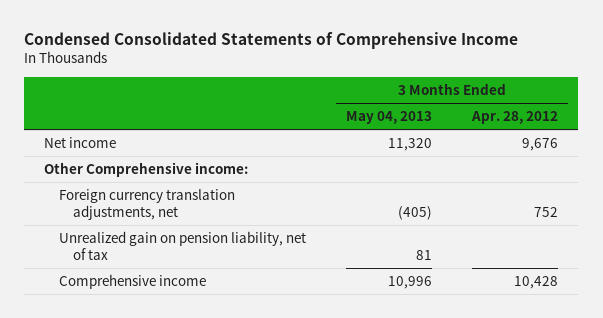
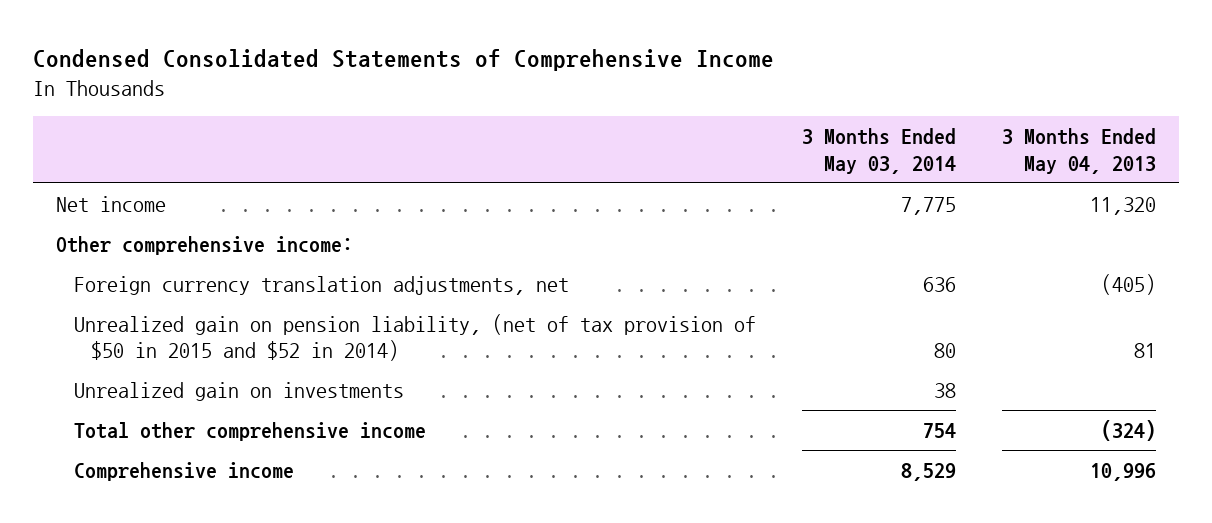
[471,111,559,125] Apr. 28, 2012 -> none
none -> [801,128,956,174] 3 Months Ended May 03, 2014
[44,162,249,178] Other Comprehensive income: -> [56,235,354,255] Other comprehensive income:
[58,231,306,261] Unrealized gain on pension liability, net of tax -> [73,313,756,362] Unrealized gain on pension liability, (net of tax provision of $50 in 2015 and $52 in 2014)
none -> [73,381,404,401] Unrealized gain on investments
none -> [73,421,426,441] Total other comprehensive income

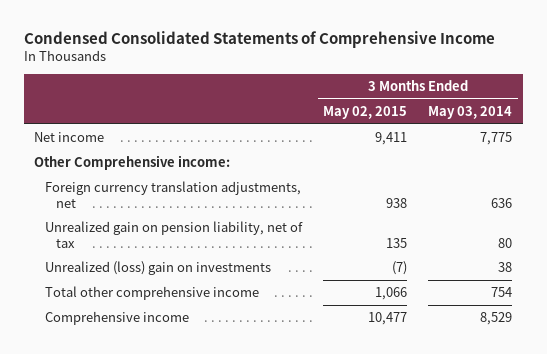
[1001,128,1156,174] 3 Months Ended May 04, 2013 -> none
none -> [323,106,408,120] May 02, 2015
[56,235,354,255] Other comprehensive income: -> [34,155,231,171] Other Comprehensive income:
[73,313,756,362] Unrealized gain on pension liability, (net of tax provision of $50 in 2015 and $52 in 2014) -> [45,221,304,248] Unrealized gain on pension liability, net of tax
[73,381,404,401] Unrealized gain on investments -> [45,261,272,276] Unrealized (loss) gain on investments

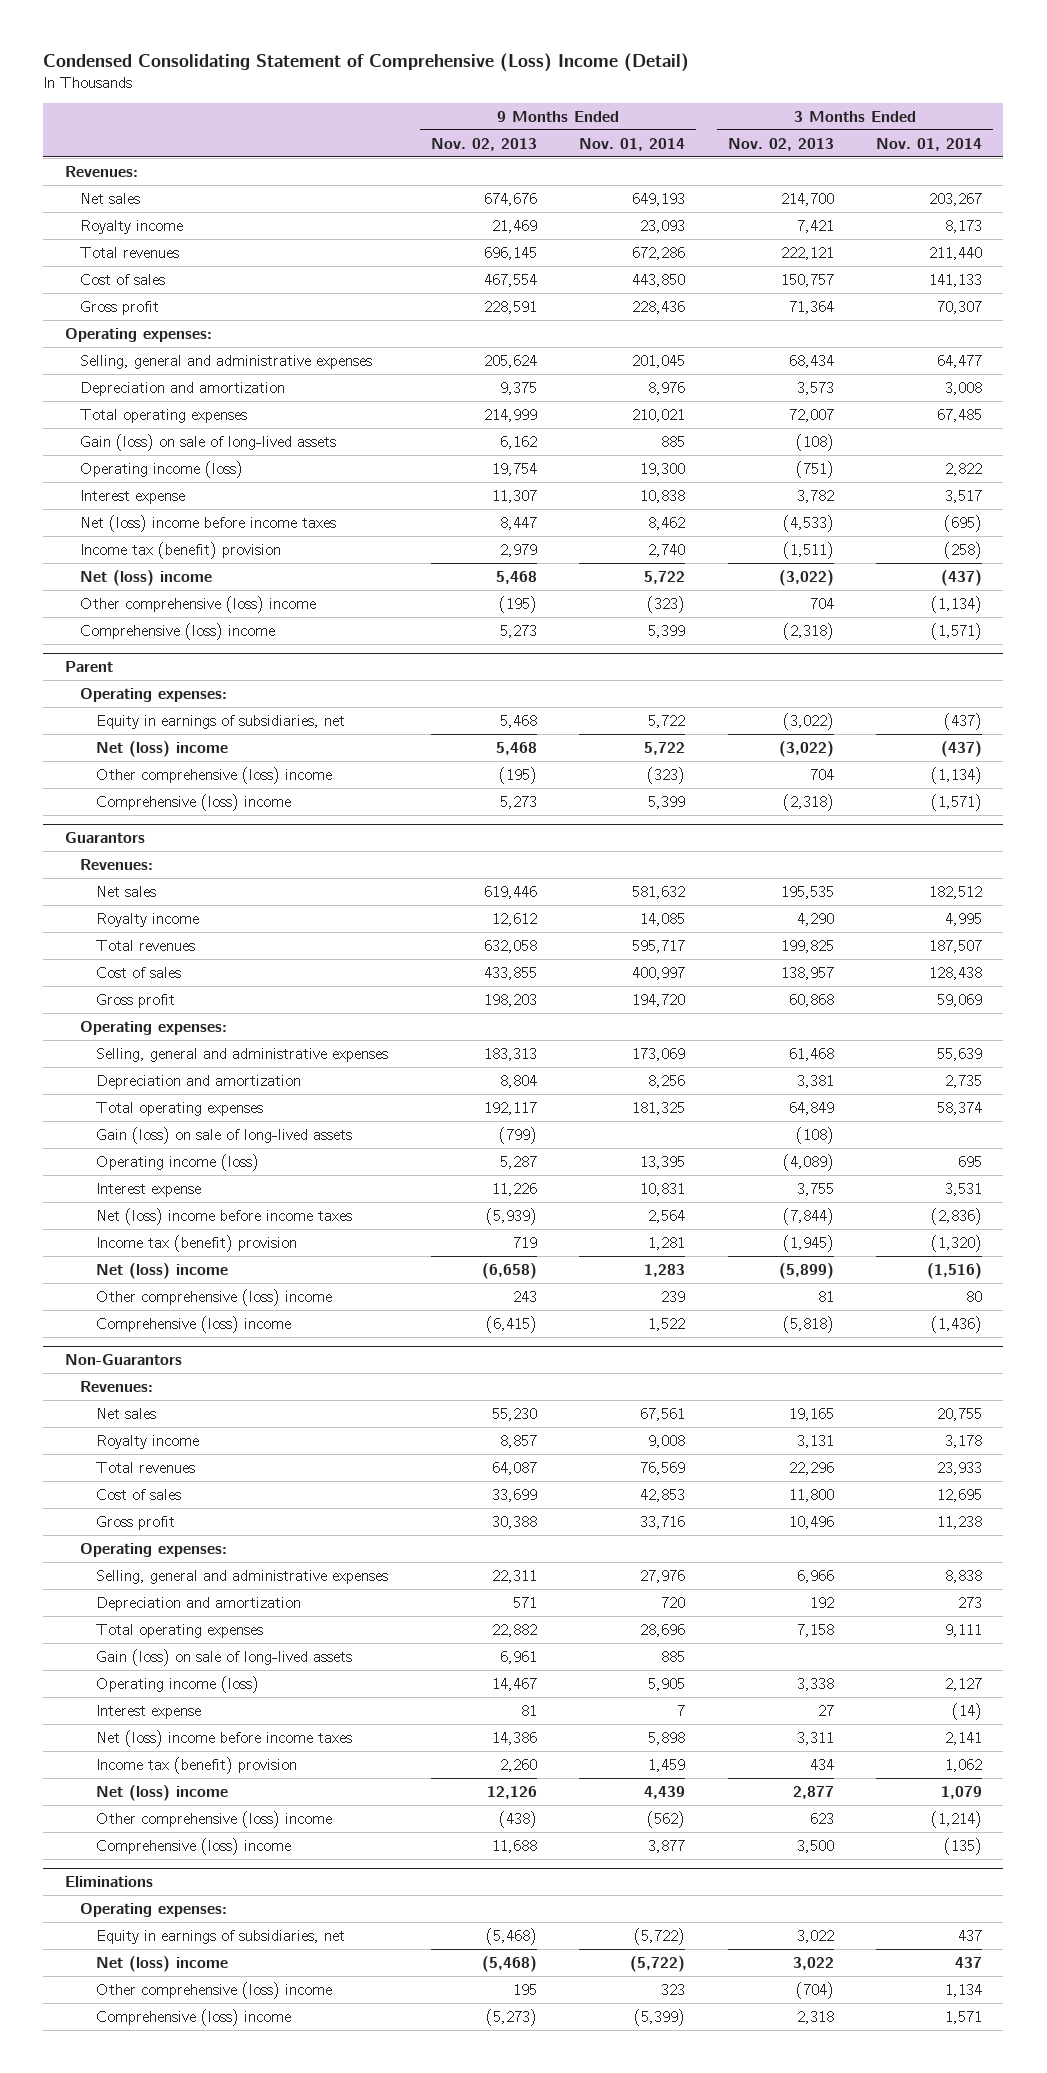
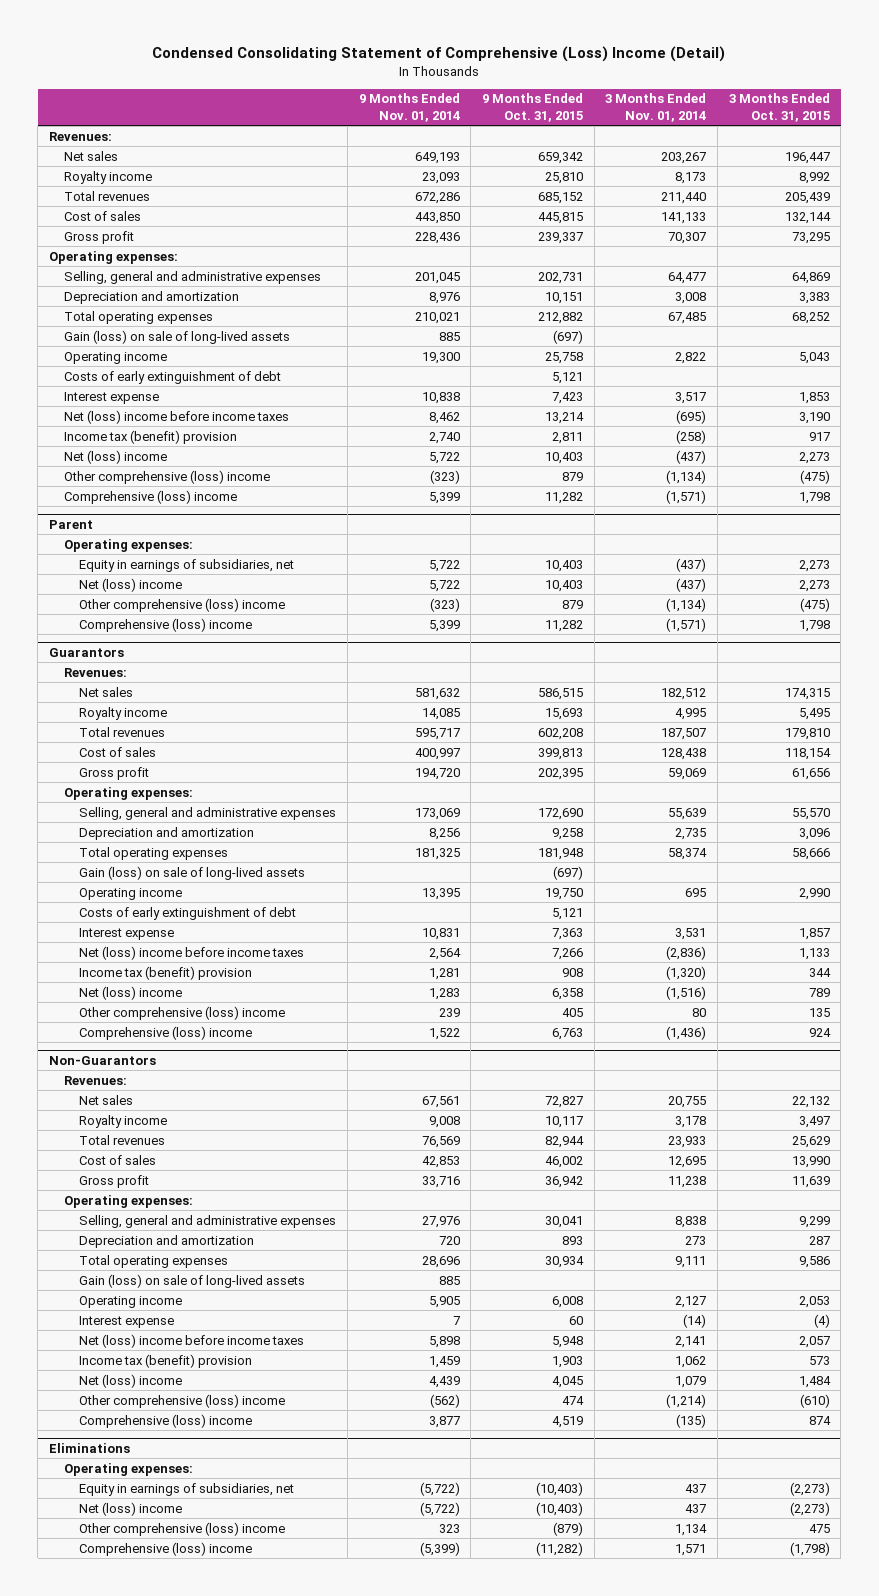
[430,137,537,151] Nov. 02, 2013 -> none
[727,137,834,151] Nov. 02, 2013 -> none
none -> [482,93,584,122] 9 Months Ended Oct. 31, 2015
none -> [728,93,830,122] 3 Months Ended Oct. 31, 2015
[80,460,244,478] Operating income (loss) -> [64,351,168,364] Operating income
none -> [64,370,282,384] Costs of early extinguishment of debt
[96,1153,260,1171] Operating income (loss) -> [79,887,183,900] Operating income
none -> [79,906,297,920] Costs of early extinguishment of debt
[96,1675,260,1693] Operating income (loss) -> [79,1295,183,1308] Operating income

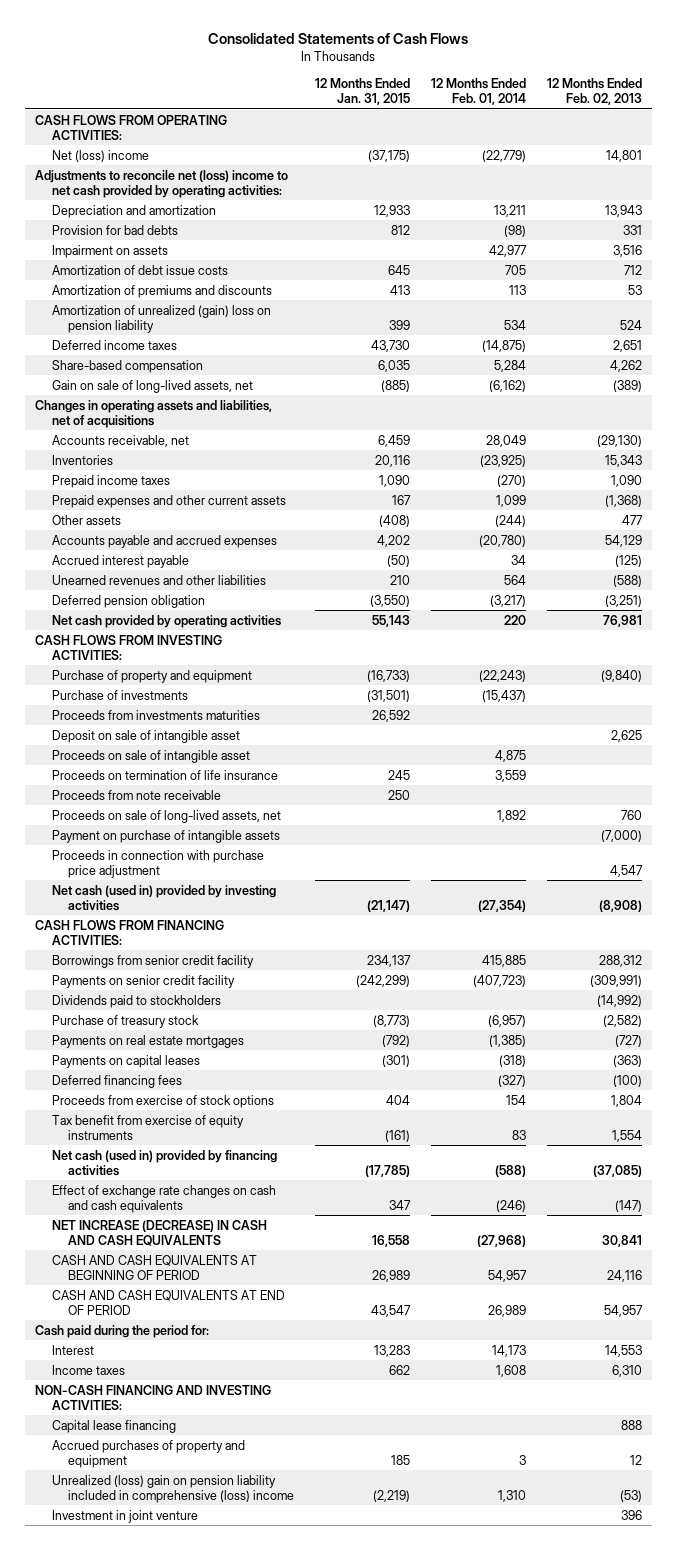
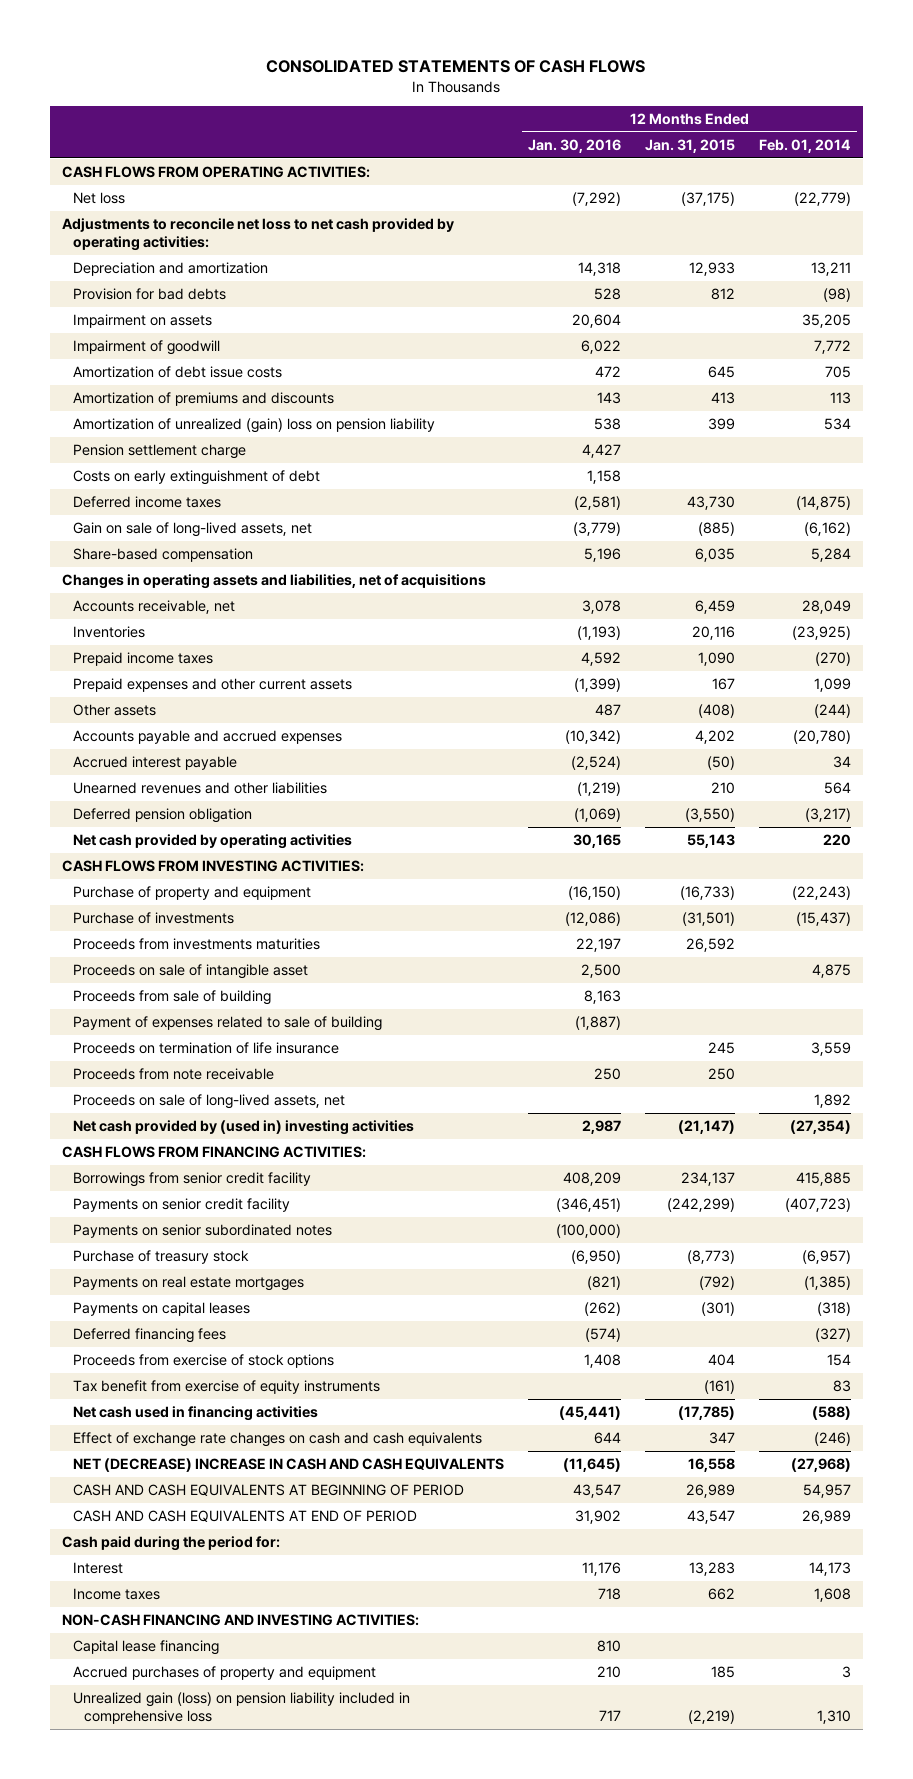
[208,33,469,45] Consolidated Statements of Cash Flows -> [266,60,646,74] CONSOLIDATED STATEMENTS OF CASH FLOWS
[546,78,642,106] 12 Months Ended Feb. 02, 2013 -> none
none -> [528,138,622,153] Jan. 30, 2016
[51,149,149,162] Net (loss) income -> [73,192,126,205] Net loss
[35,169,289,198] Adjustments to reconcile net (loss) income to net cash provided by operating activities: -> [61,218,454,251] Adjustments to reconcile net loss to net cash provided by operating activities:
[488,244,527,257] 42,977 -> [802,314,852,329] 35,205
none -> [73,340,221,356] Impairment of goodwill
none -> [73,444,247,460] Pension settlement charge
none -> [73,470,321,486] Costs on early extinguishment of debt
[51,359,203,373] Share-based compensation -> [73,548,254,563] Share-based compensation
[51,729,240,743] Deposit on sale of intangible asset -> none
none -> [73,990,272,1006] Proceeds from sale of building
none -> [73,1016,383,1032] Payment of expenses related to sale of building
[51,829,280,843] Payment on purchase of intangible assets -> none
[51,849,264,878] Proceeds in connection with purchase price adjustment -> none
[51,884,276,911] Net cash (used in) provided by investing activities -> [73,1120,415,1136] Net cash provided by (used in) investing activities
[51,994,221,1008] Dividends paid to stockholders -> none
none -> [73,1224,333,1239] Payments on senior subordinated notes
[51,1149,277,1176] Net cash (used in) provided by financing activities -> [73,1406,319,1422] Net cash used in financing activities
[51,1219,267,1246] NET INCREASE (DECREASE) IN CASH AND CASH EQUIVALENTS -> [73,1458,505,1473] NET (DECREASE) INCREASE IN CASH AND CASH EQUIVALENTS
[51,1509,198,1523] Investment in joint venture -> none
[51,1474,295,1503] Unrealized (loss) gain on pension liability included in comprehensive (loss) income -> [73,1692,411,1724] Unrealized gain (loss) on pension liability included in comprehensive loss

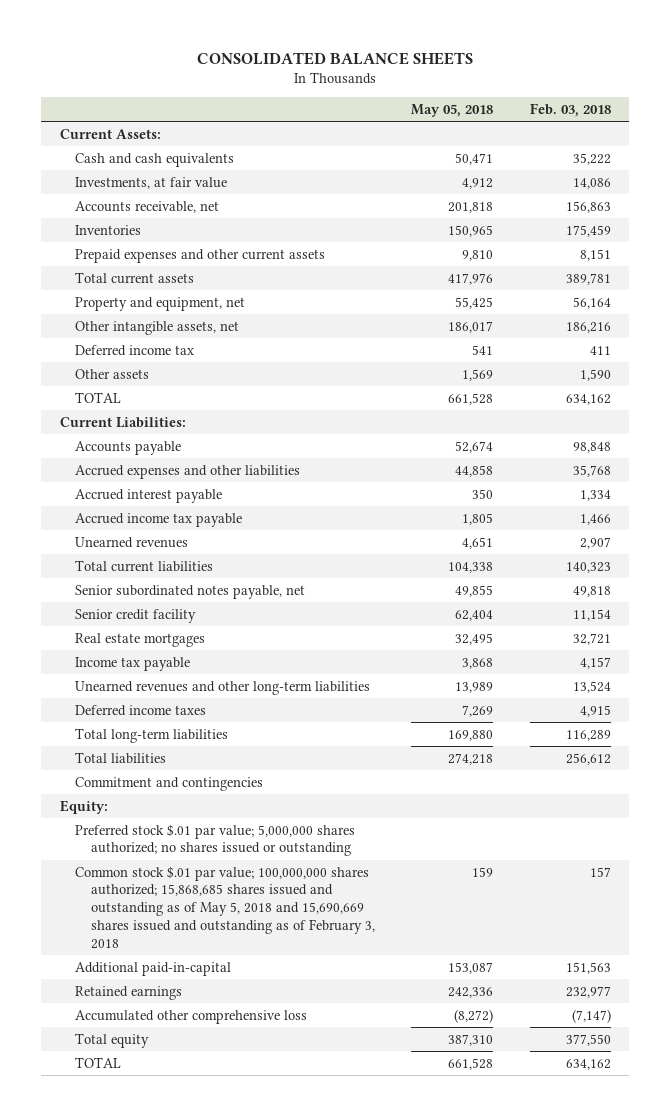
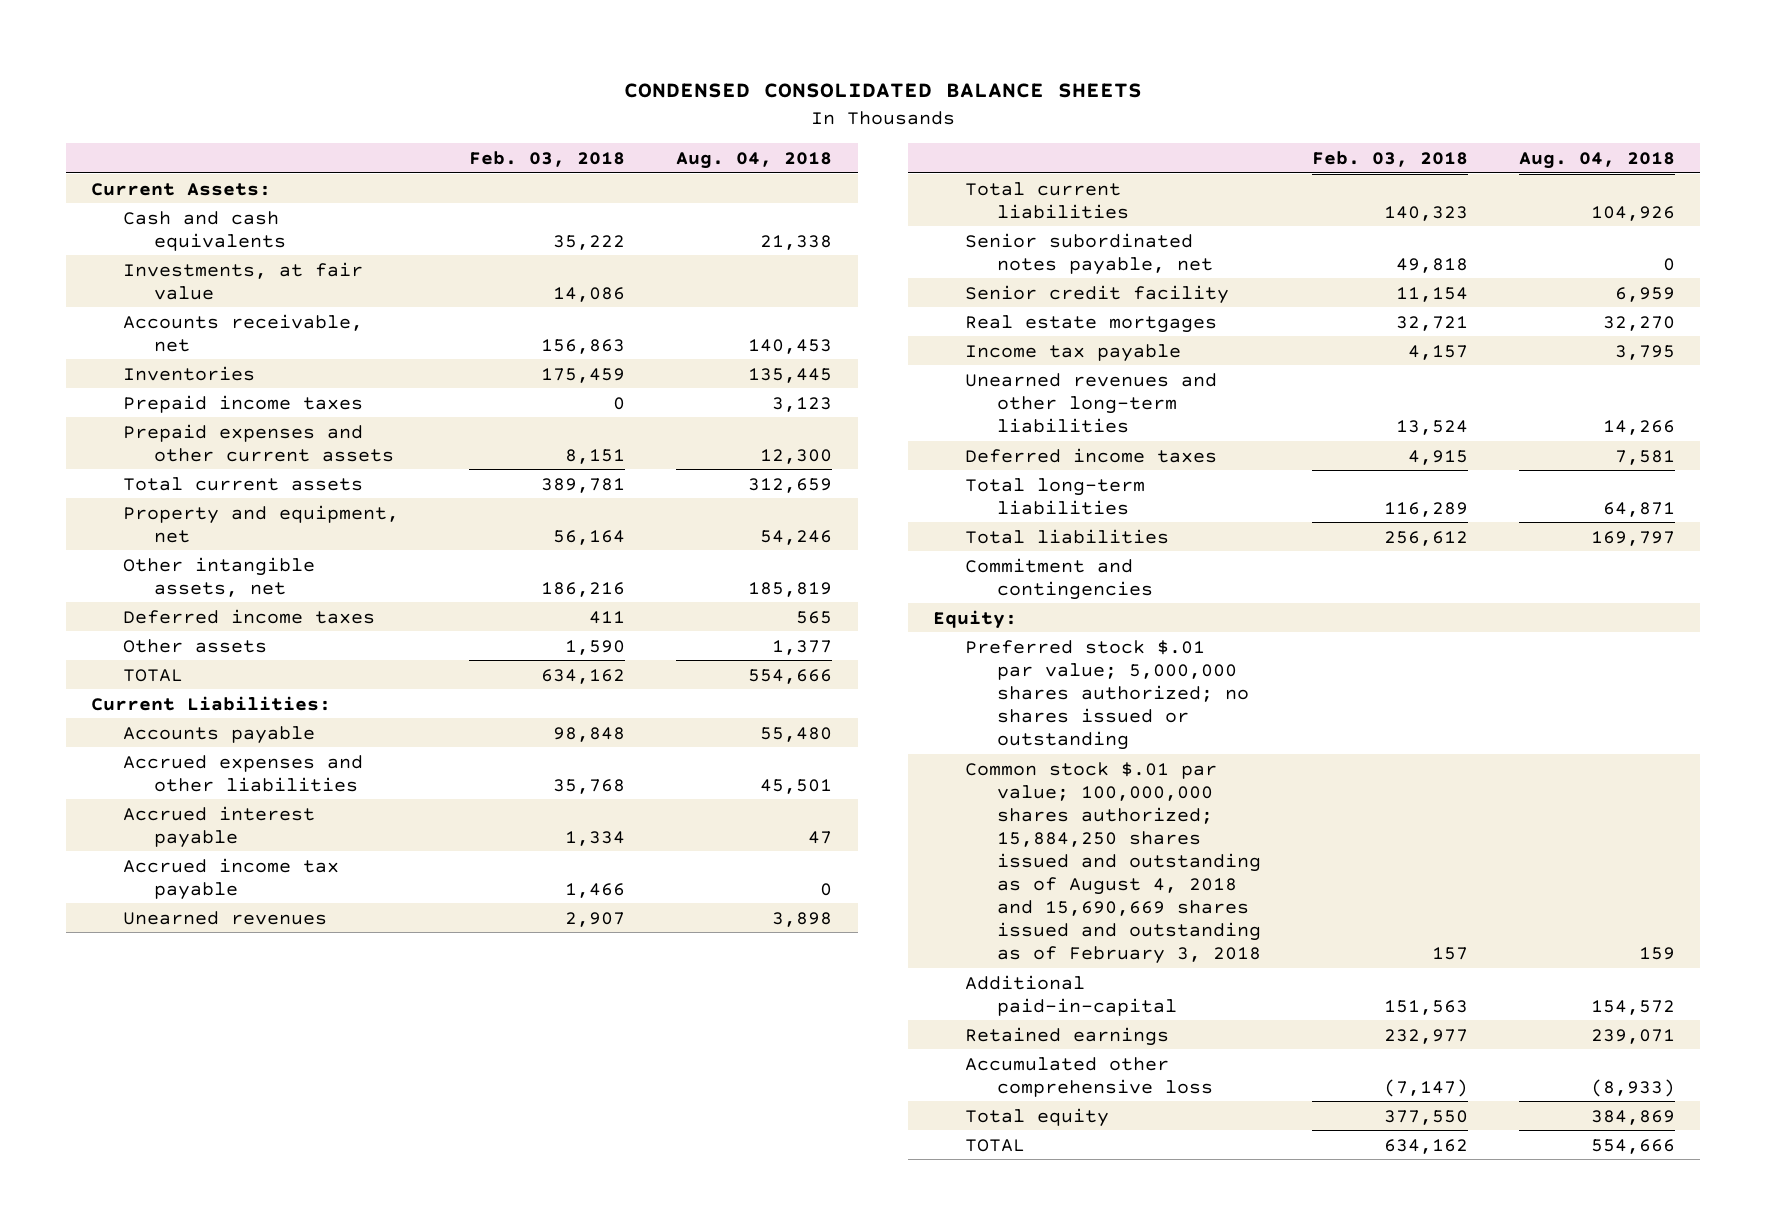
[197,51,474,65] CONSOLIDATED BALANCE SHEETS -> [623,82,1142,98] CONDENSED CONSOLIDATED BALANCE SHEETS
[411,103,494,117] May 05, 2018 -> none
none -> [676,152,833,170] Aug. 04, 2018
none -> [122,394,363,413] Prepaid income taxes
[75,344,195,356] Deferred income tax -> [122,608,375,624] Deferred income taxes
[75,865,375,950] Common stock $.01 par value; 100,000,000 shares authorized; 15,868,685 shares issued and outstanding as of May 5, 2018 and 15,690,669 shares issued and outstanding as of February 3, 2018 -> [965,761,1261,965] Common stock $.01 par value; 100,000,000 shares authorized; 15,884,250 shares issued and outstanding as of August 4, 2018 and 15,690,669 shares issued and outstanding as of February 3, 2018

